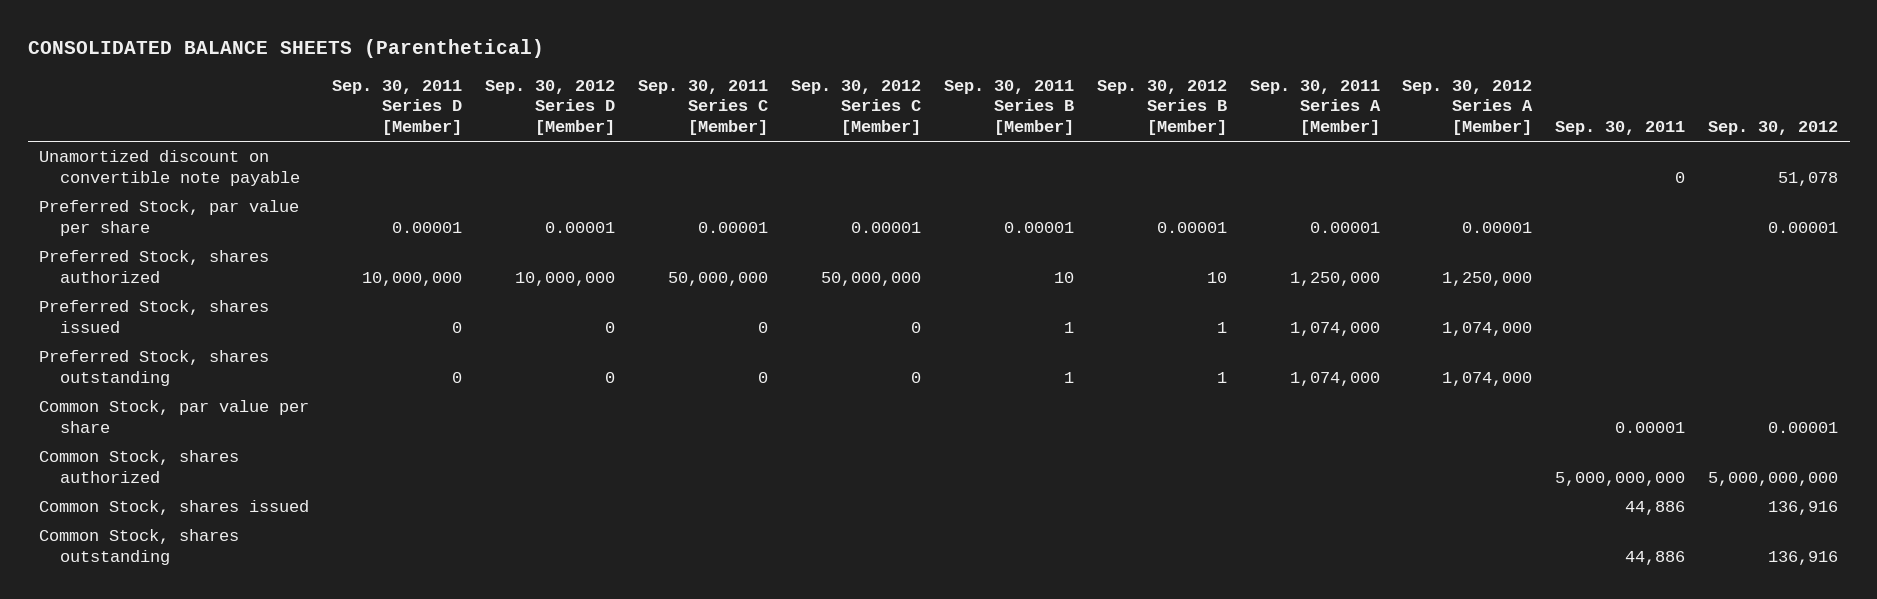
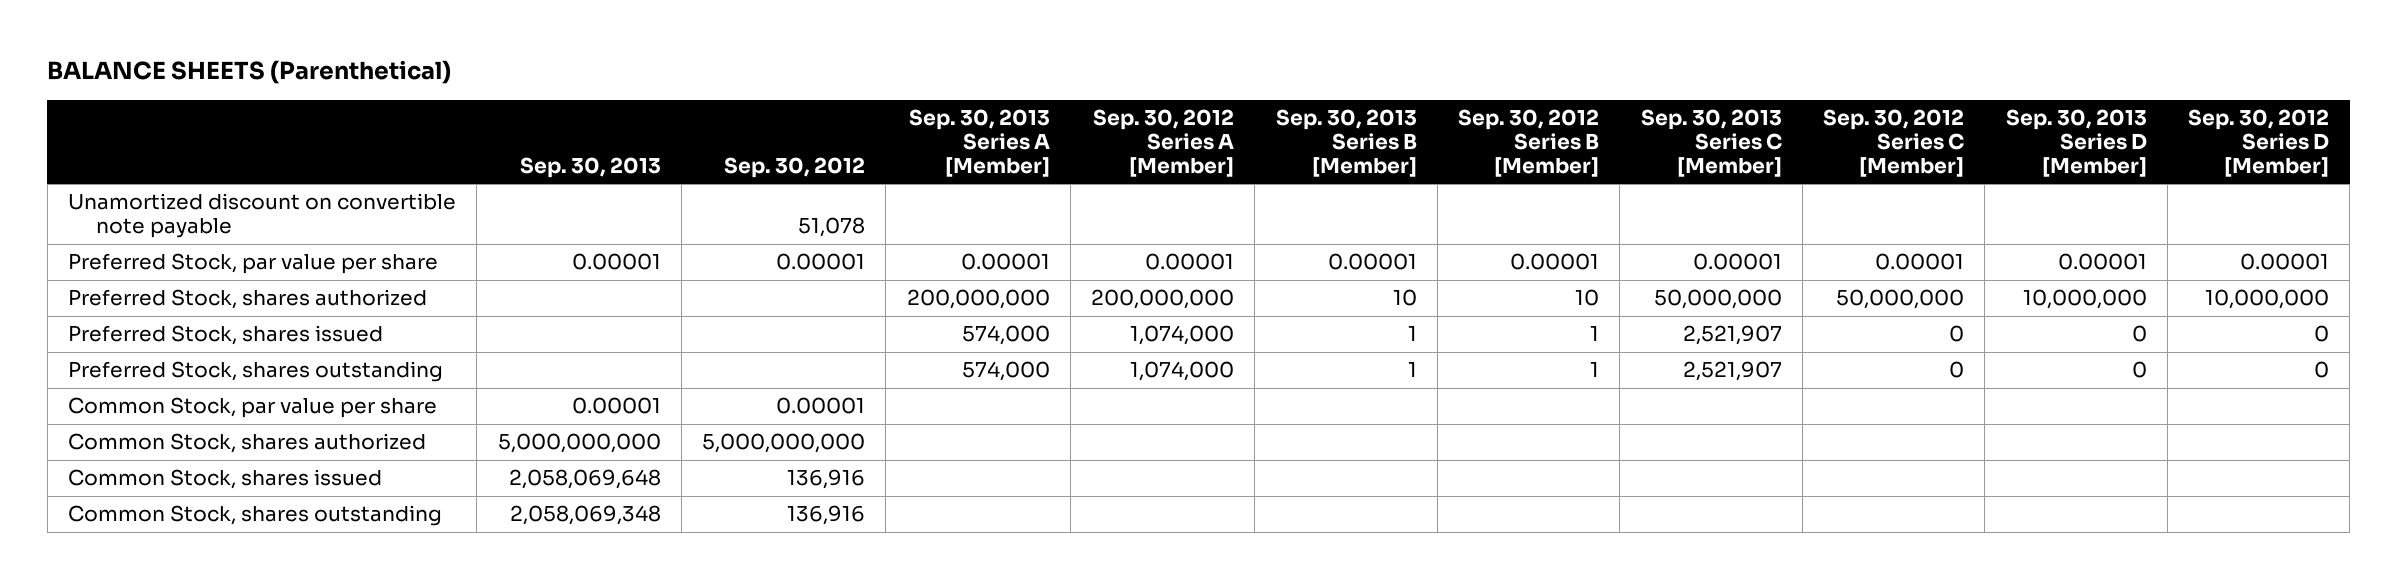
[27,38,544,58] CONSOLIDATED BALANCE SHEETS (Parenthetical) -> [47,60,452,85] BALANCE SHEETS (Parenthetical)
[332,79,463,136] Sep. 30, 2011 Series D [Member] -> none
[637,79,768,136] Sep. 30, 2011 Series C [Member] -> none
[943,79,1074,136] Sep. 30, 2011 Series B [Member] -> none
[1249,79,1381,136] Sep. 30, 2011 Series A [Member] -> none
[1555,121,1686,136] Sep. 30, 2011 -> none
none -> [519,156,661,178] Sep. 30, 2013
none -> [908,109,1050,177] Sep. 30, 2013 Series A [Member]
none -> [1275,109,1417,177] Sep. 30, 2013 Series B [Member]
none -> [1640,109,1782,177] Sep. 30, 2013 Series C [Member]
none -> [2005,109,2147,177] Sep. 30, 2013 Series D [Member]
[1442,271,1533,286] 1,250,000 -> [1091,289,1235,310] 200,000,000

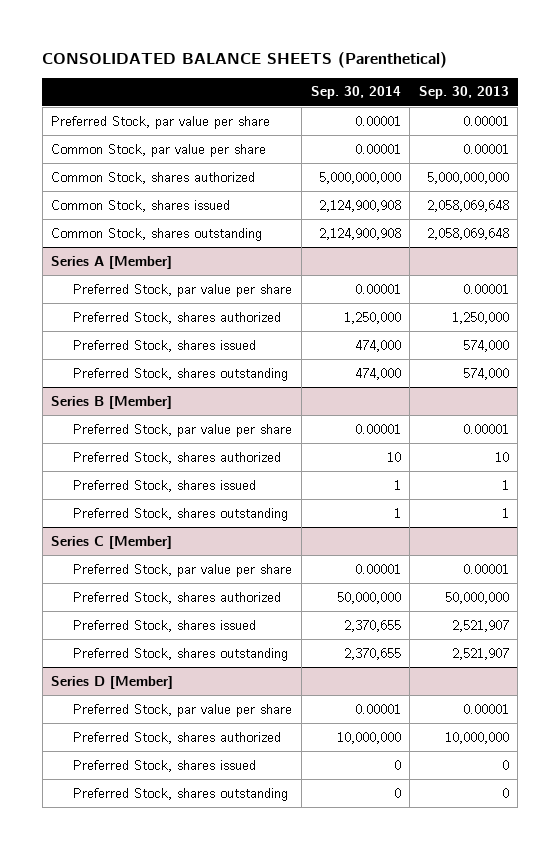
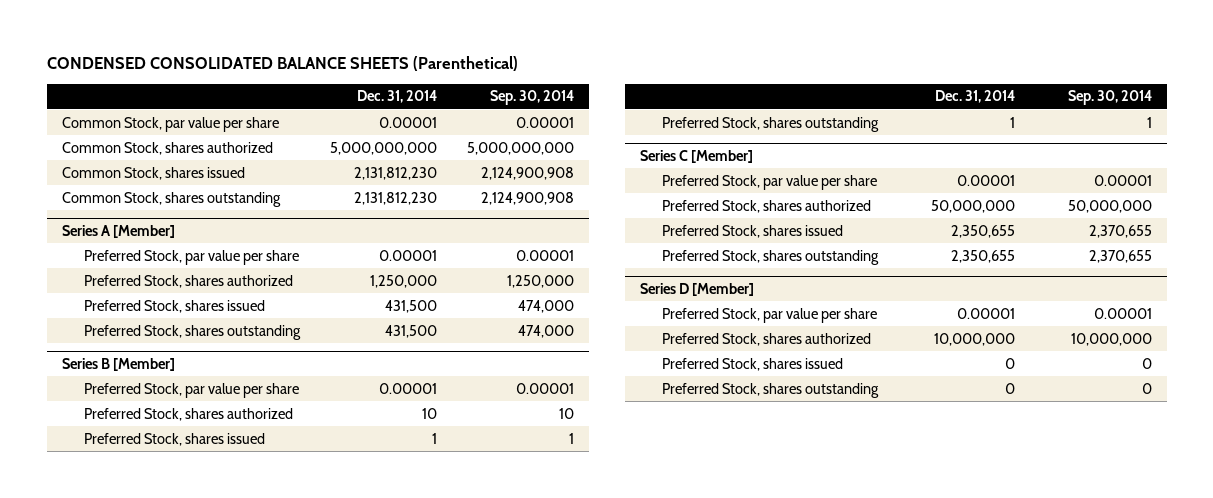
[42,51,448,68] CONSOLIDATED BALANCE SHEETS (Parenthetical) -> [46,56,518,72] CONDENSED CONSOLIDATED BALANCE SHEETS (Parenthetical)
[418,86,509,100] Sep. 30, 2013 -> none
none -> [357,90,438,104] Dec. 31, 2014
[51,115,271,129] Preferred Stock, par value per share -> none

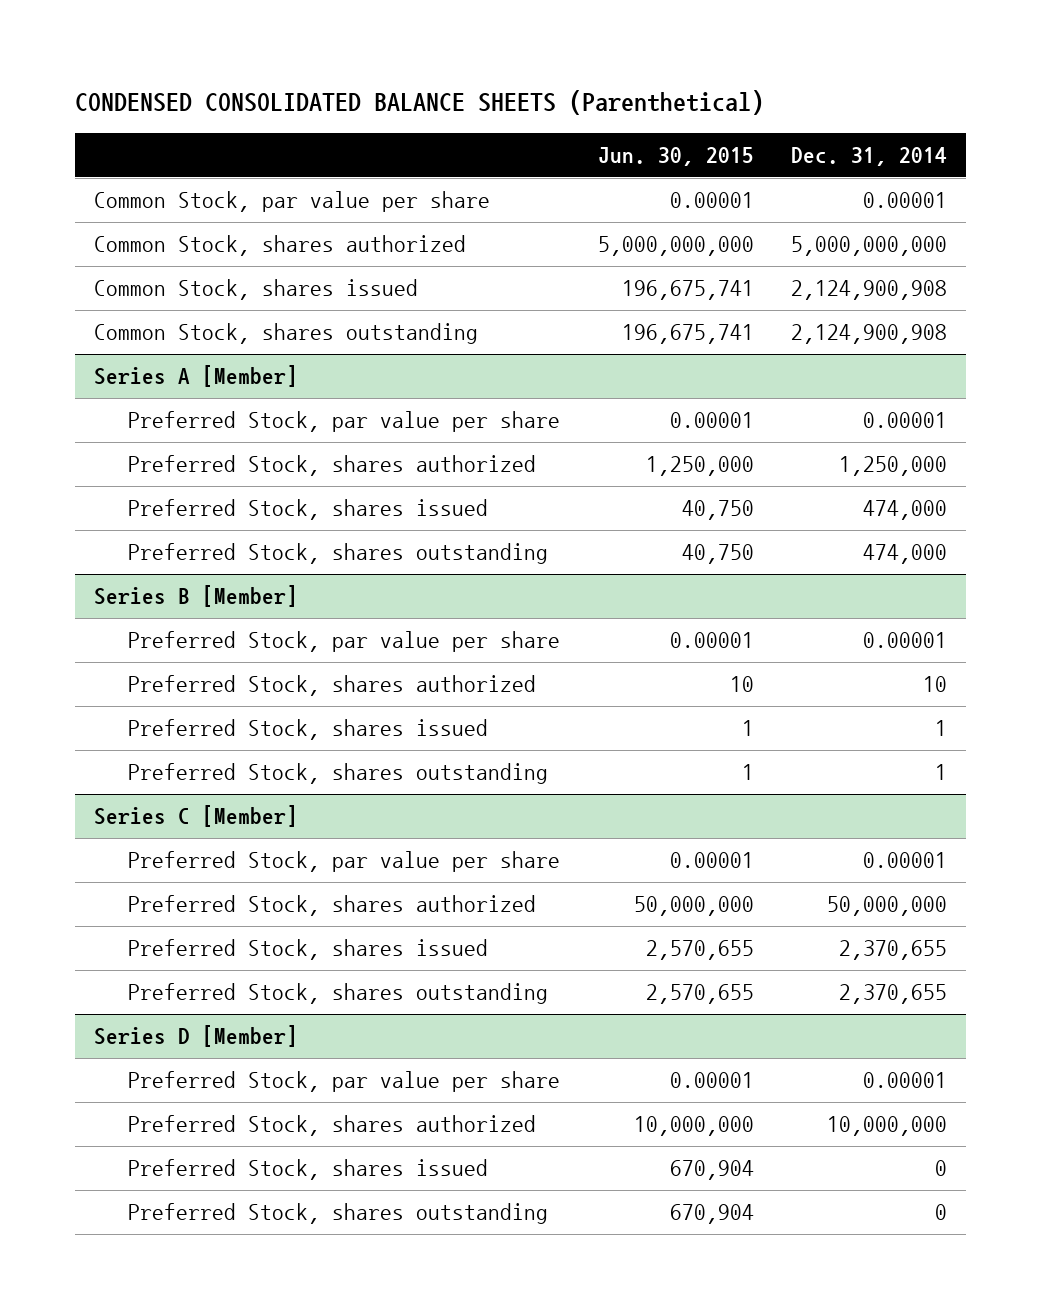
[489,90,574,106] Sep. 30, 2014 -> none
none -> [597,147,754,167] Jun. 30, 2015
[354,166,438,180] 2,131,812,230 -> [790,280,947,301] 2,124,900,908
[354,191,438,205] 2,131,812,230 -> [790,324,947,345] 2,124,900,908
[385,299,438,313] 431,500 -> [862,500,947,521] 474,000
[385,324,438,338] 431,500 -> [862,544,947,565] 474,000
[951,224,1016,238] 2,350,655 -> [838,940,947,961] 2,370,655
[951,249,1016,263] 2,350,655 -> [838,984,947,1005] 2,370,655

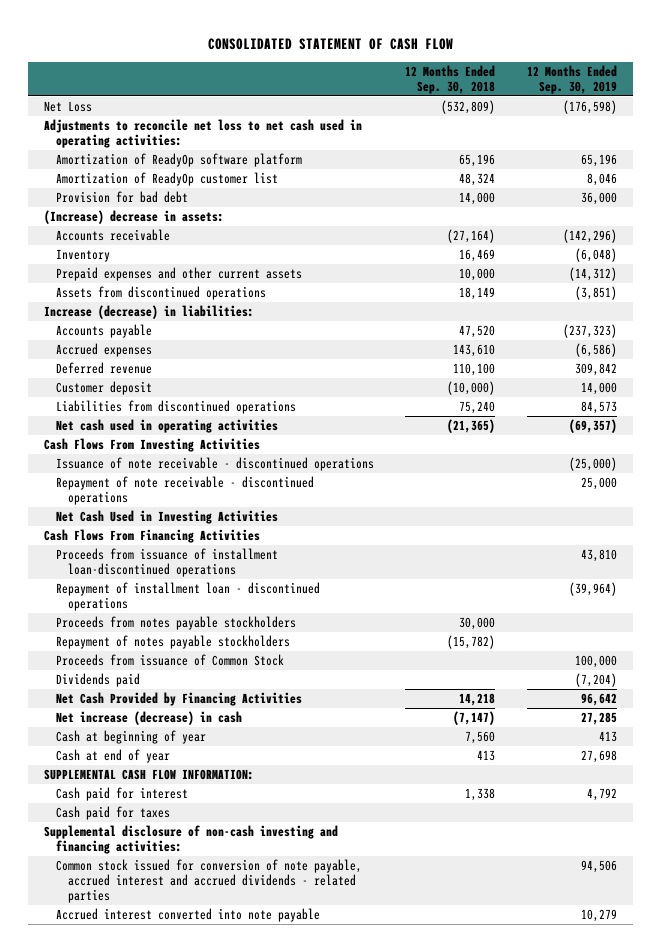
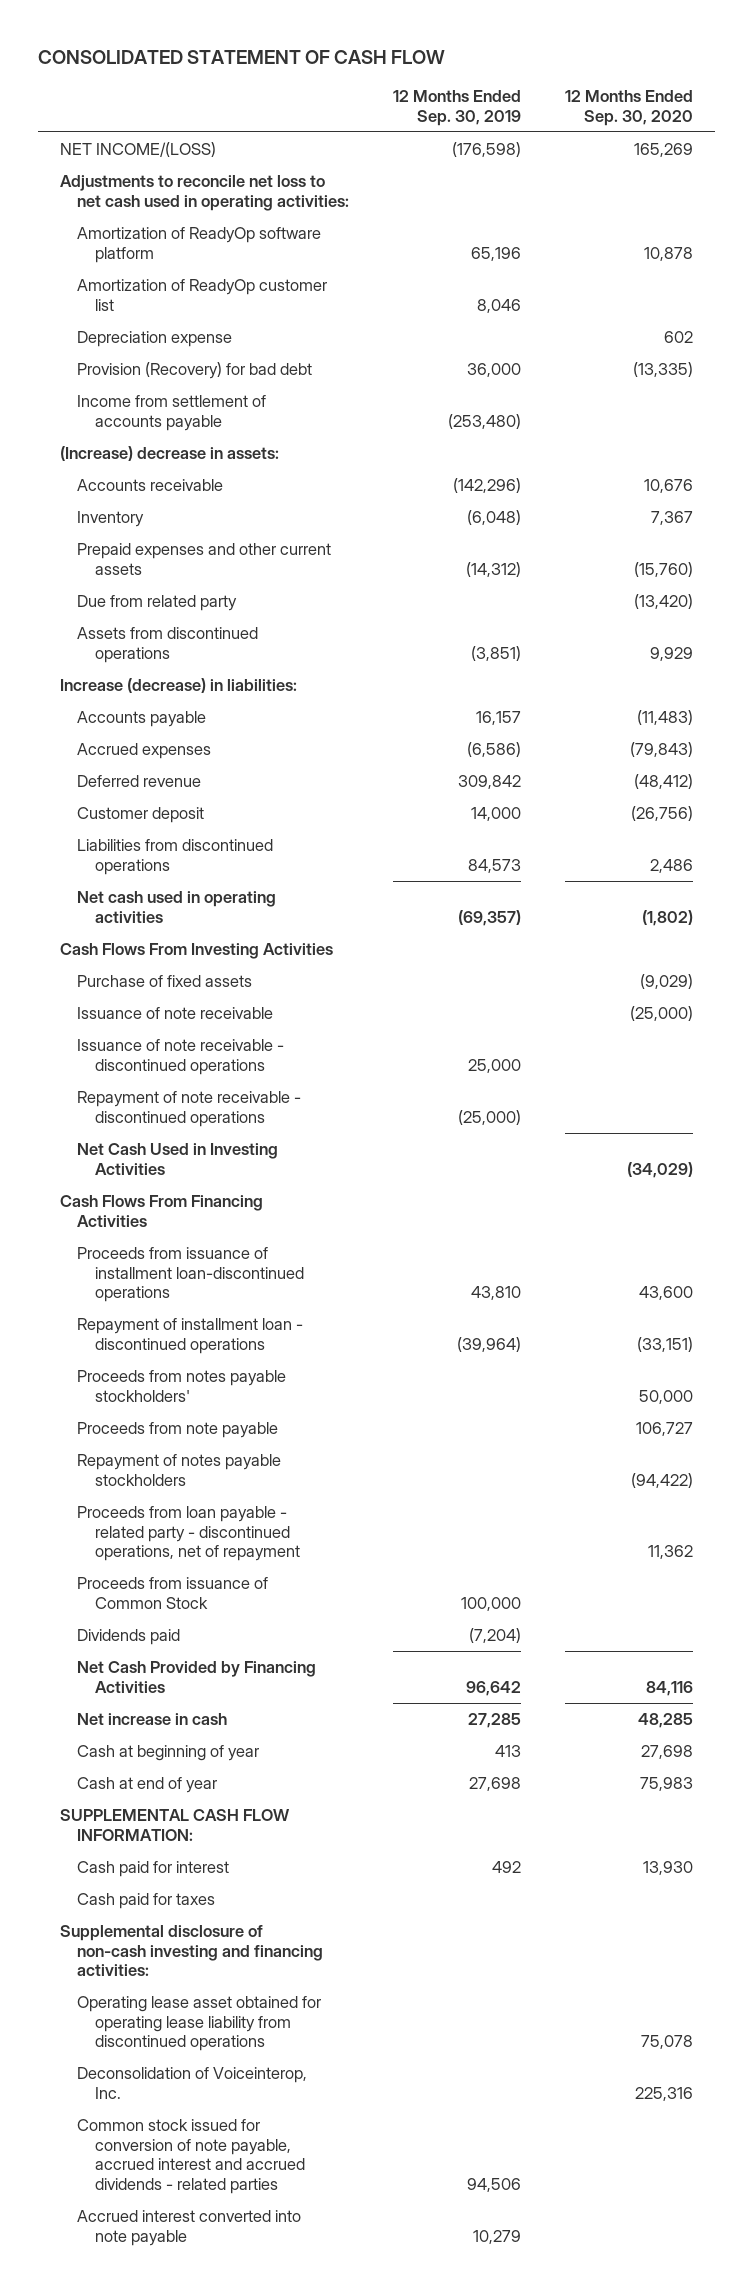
[405,64,496,94] 12 Months Ended Sep. 30, 2018 -> none
none -> [564,90,693,126] 12 Months Ended Sep. 30, 2020
[44,100,93,112] Net Loss -> [59,142,216,158] NET INCOME/(LOSS)
none -> [77,331,233,348] Depreciation expense
[55,190,188,203] Provision for bad debt -> [77,362,313,380] Provision (Recovery) for bad debt
none -> [77,395,267,431] Income from settlement of accounts payable
none -> [77,595,238,612] Due from related party
[562,323,617,338] (237,323) -> [475,711,521,726] 16,157
none -> [77,975,253,988] Purchase of fixed assets
none -> [77,1007,274,1020] Issuance of note receivable
[568,456,617,471] (25,000) -> [467,1058,521,1073] 25,000
[580,476,617,490] 25,000 -> [457,1109,521,1125] (25,000)
none -> [77,1370,287,1402] Proceeds from notes payable stockholders'
[55,615,296,630] Proceeds from notes payable stockholders -> [77,1422,279,1439] Proceeds from note payable
none -> [77,1506,300,1562] Proceeds from loan payable - related party - discontinued operations, net of repayment
[55,710,242,725] Net increase (decrease) in cash -> [77,1713,228,1726] Net increase in cash
[586,787,617,801] 4,792 -> [491,1861,521,1874] 492
none -> [77,1996,322,2052] Operating lease asset obtained for operating lease liability from discontinued operations
none -> [77,2067,308,2099] Deconsolidation of Voiceinterop, Inc.

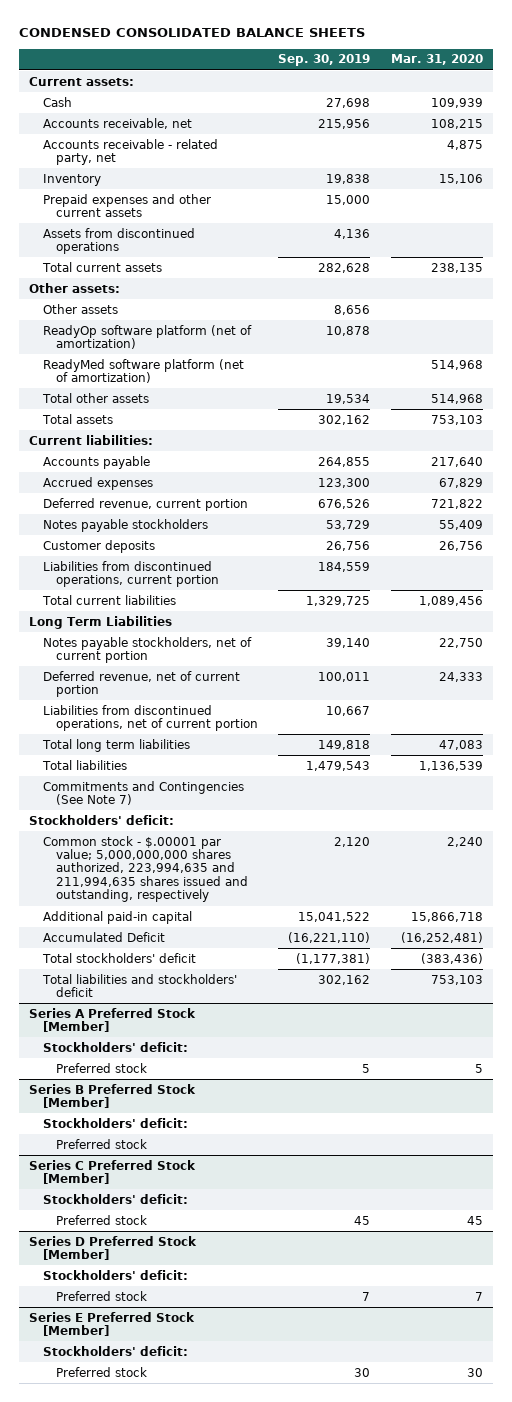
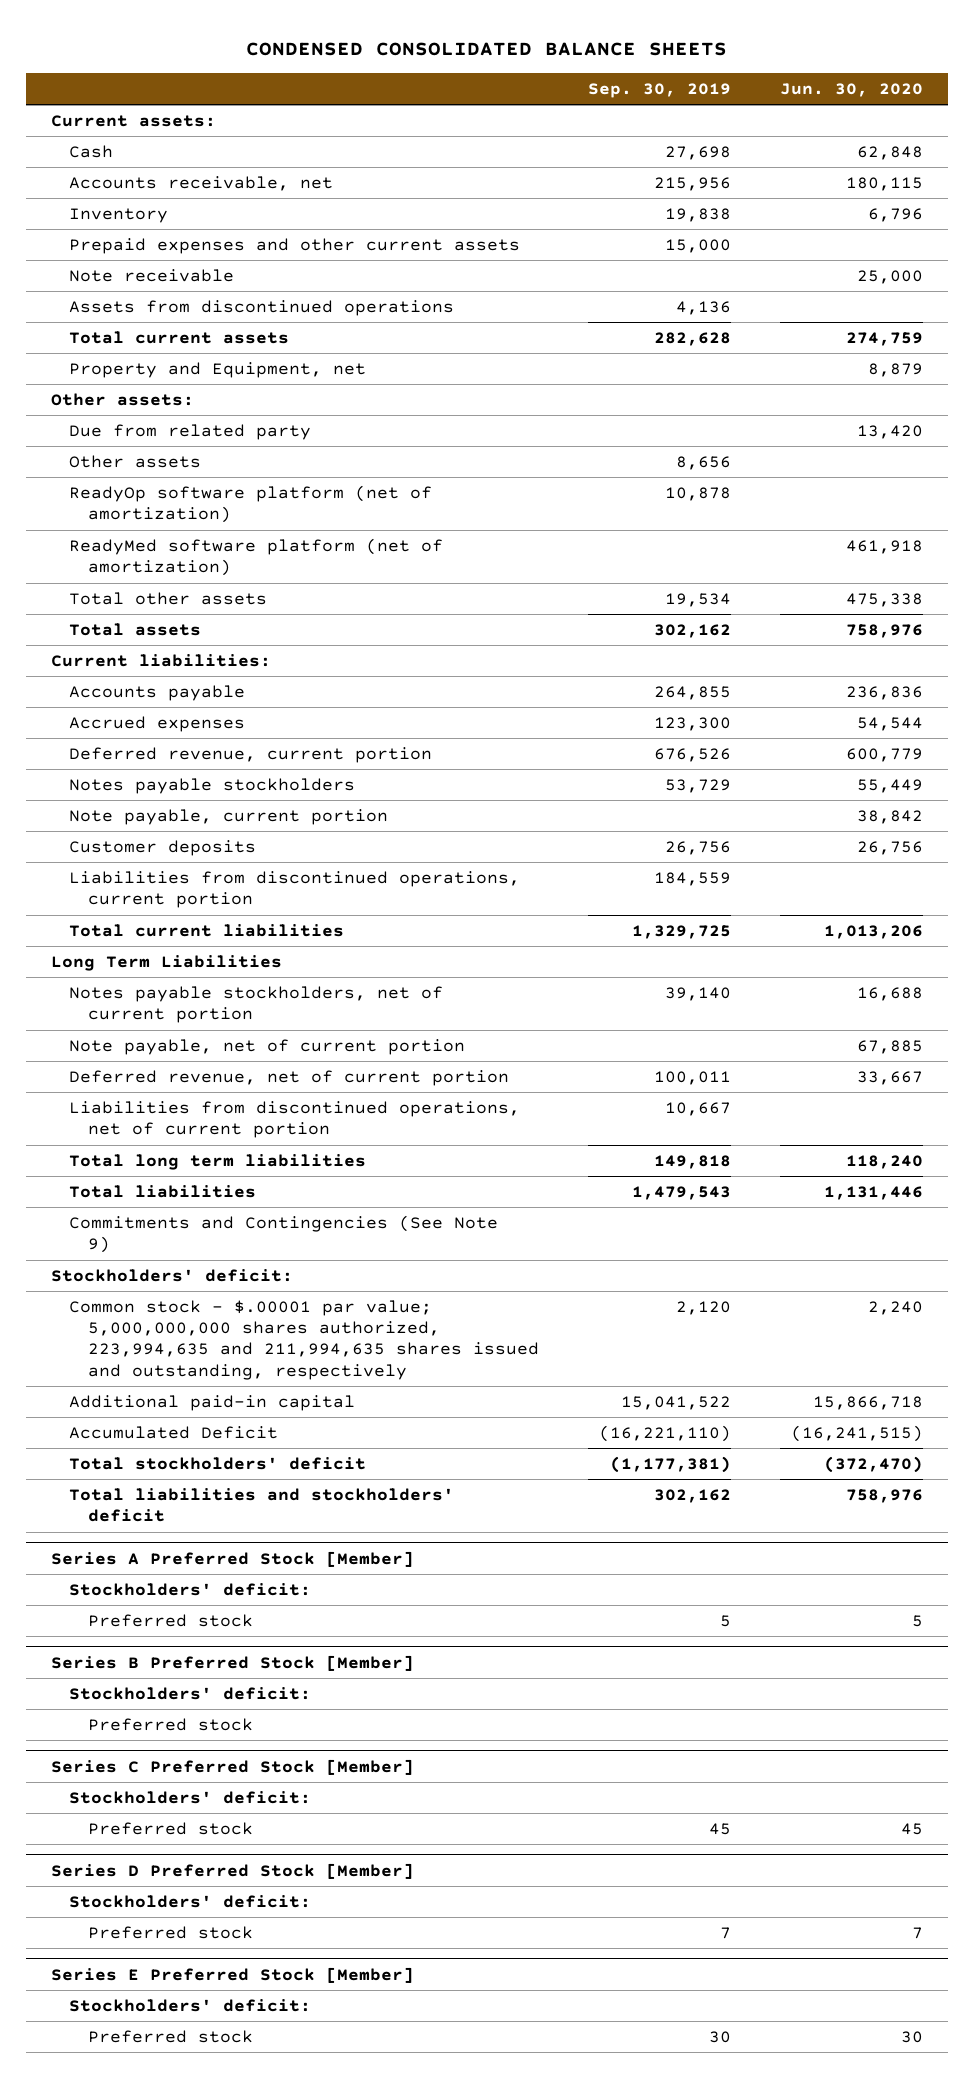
[390,54,483,66] Mar. 31, 2020 -> none
none -> [780,82,924,97] Jun. 30, 2020
[42,138,218,166] Accounts receivable - related party, net -> none
none -> [69,269,235,283] Note receivable
none -> [69,362,367,379] Property and Equipment, net
none -> [69,424,312,441] Due from related party
none -> [69,809,389,826] Note payable, current portion
none -> [69,1039,466,1056] Note payable, net of current portion
[42,780,244,806] Commitments and Contingencies (See Note 7) -> [69,1215,499,1254] Commitments and Contingencies (See Note 9)

